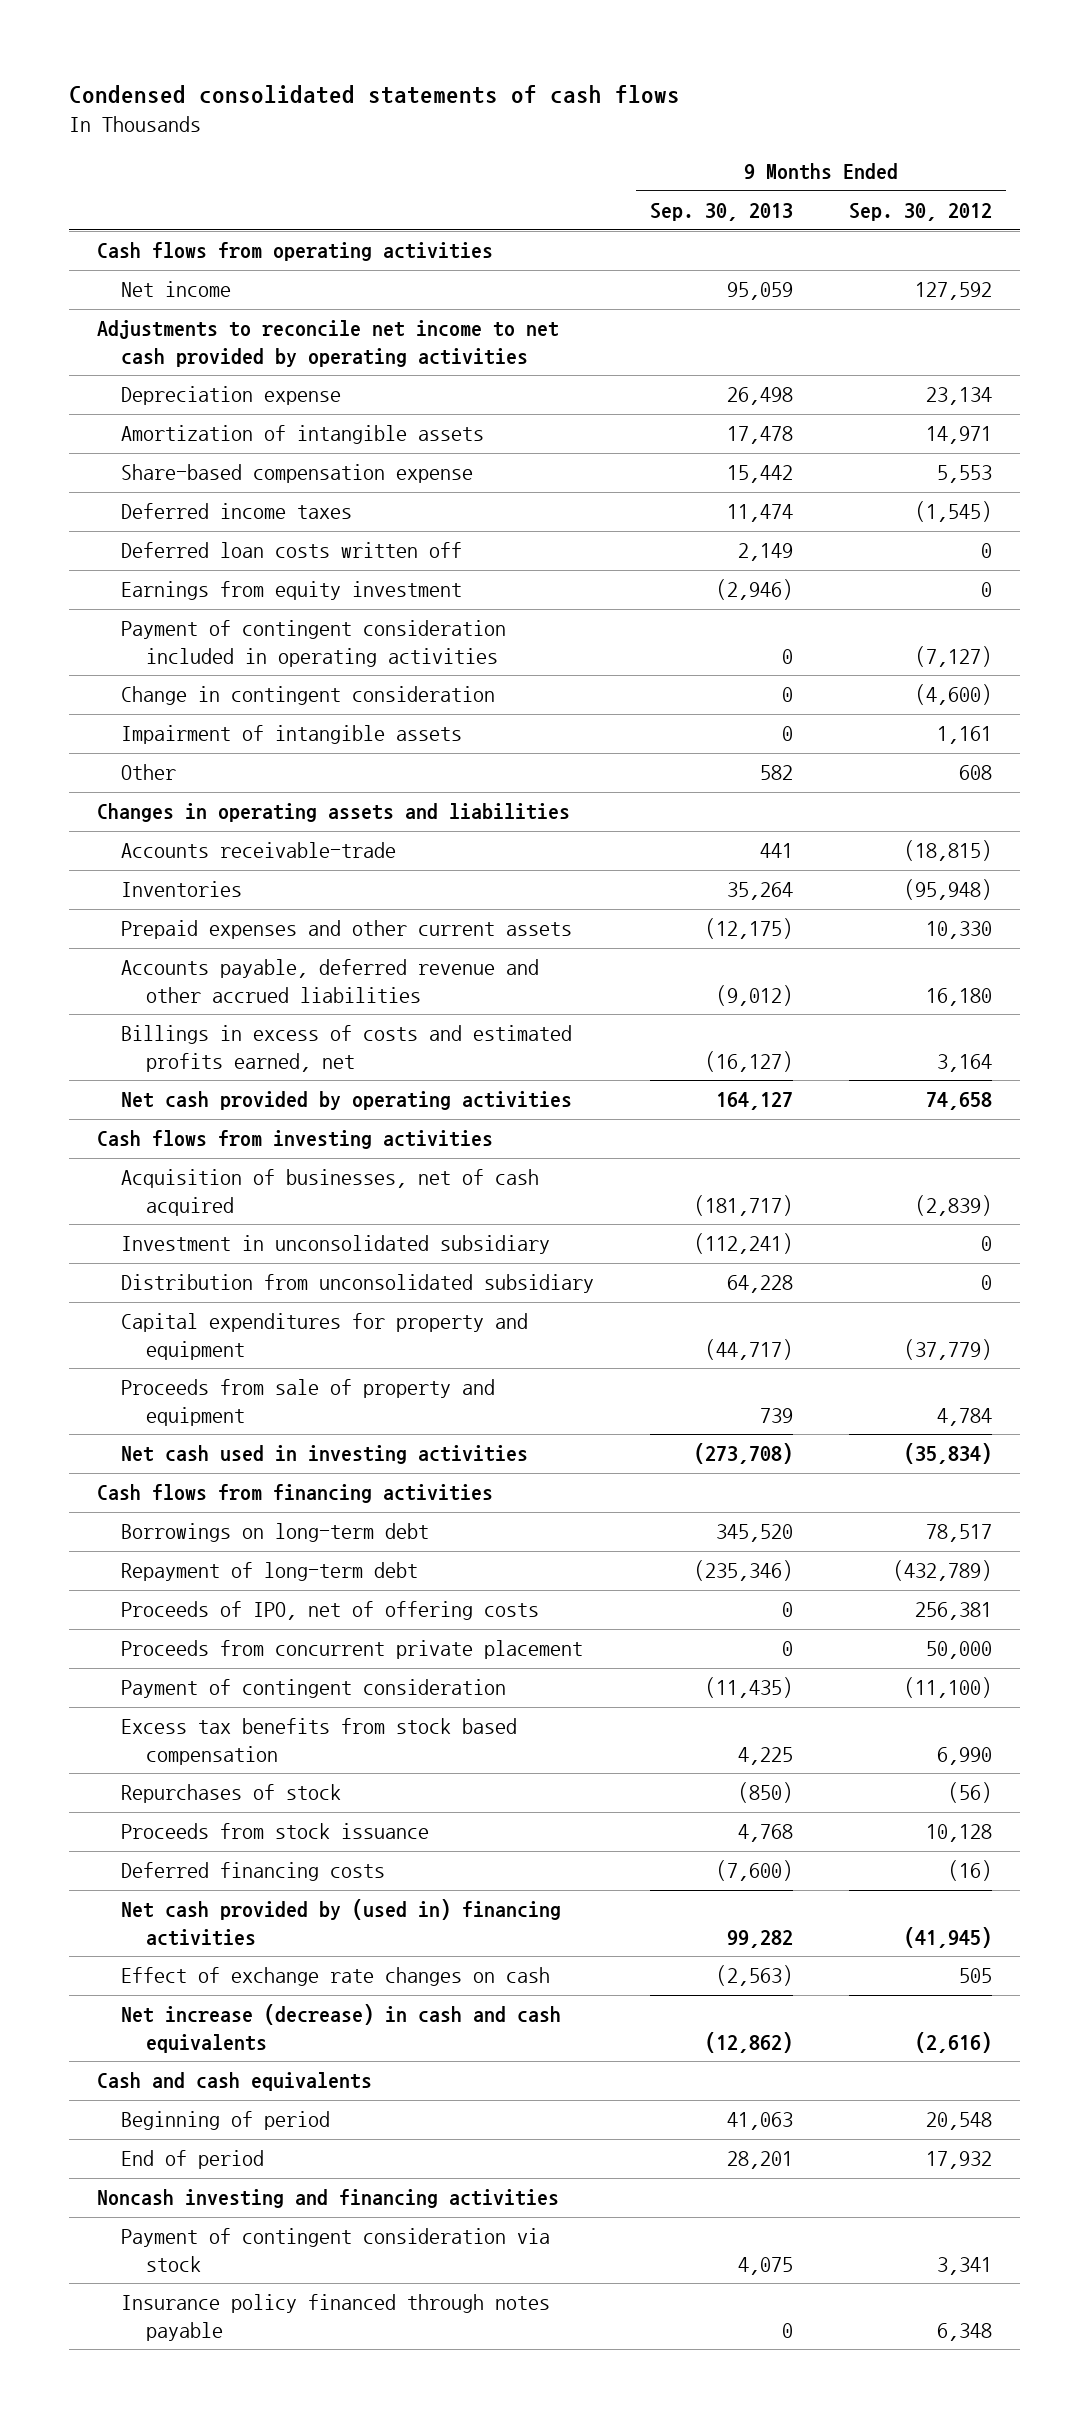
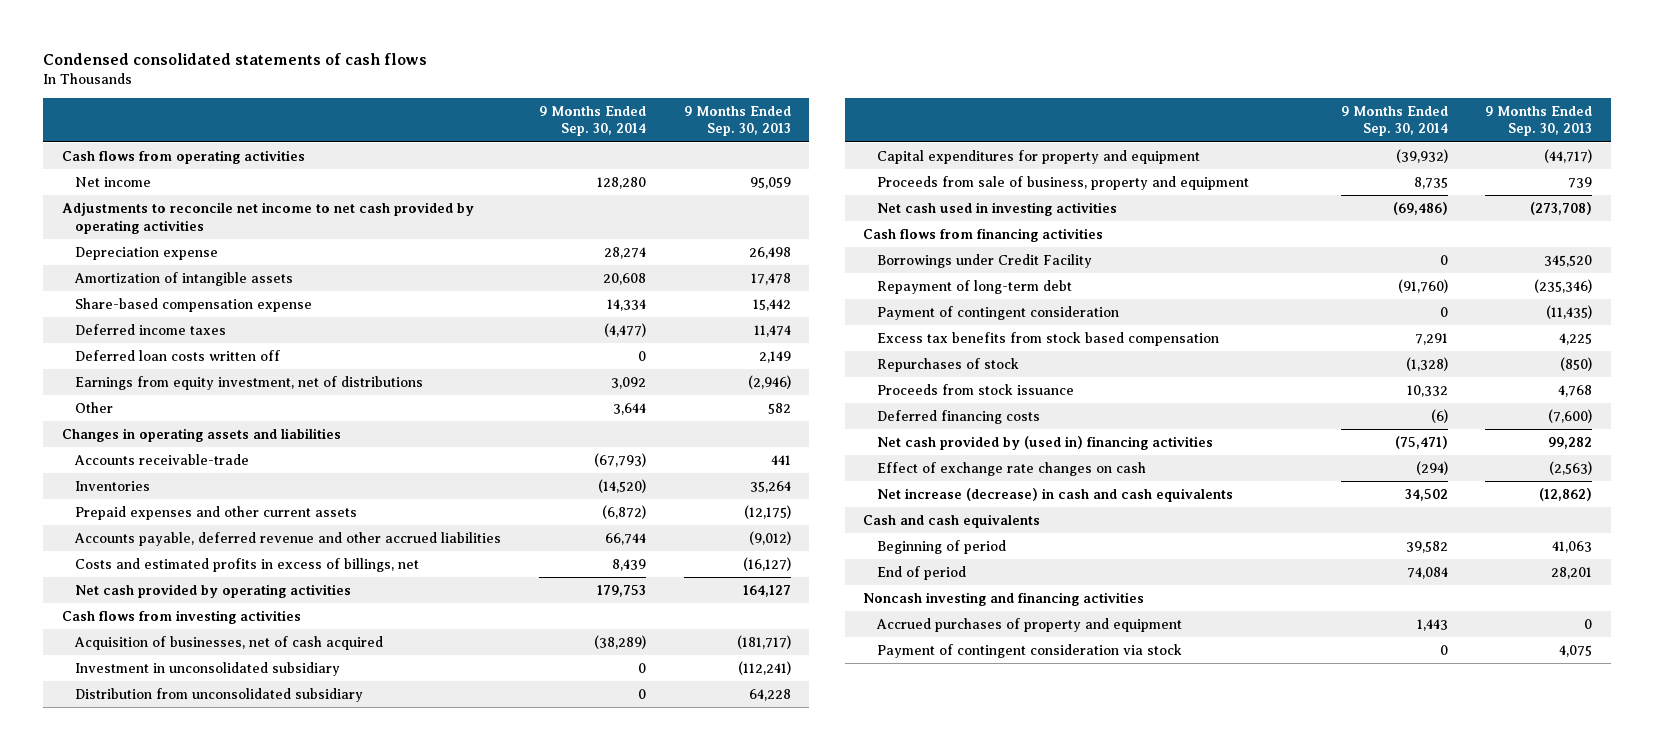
[849,203,993,222] Sep. 30, 2012 -> none
none -> [538,105,646,137] 9 Months Ended Sep. 30, 2014
[121,620,507,667] Payment of contingent consideration included in operating activities -> none
[121,686,496,706] Change in contingent consideration -> none
[121,725,463,745] Impairment of intangible assets -> none
[121,581,463,601] Earnings from equity investment -> [75,376,424,391] Earnings from equity investment, net of distributions
[121,1025,573,1072] Billings in excess of costs and estimated profits earned, net -> [75,558,420,573] Costs and estimated profits in excess of billings, net
[121,1379,496,1426] Proceeds from sale of property and equipment -> [877,176,1250,191] Proceeds from sale of business, property and equipment
[121,1523,430,1543] Borrowings on long-term debt -> [877,254,1093,269] Borrowings under Credit Facility
[121,1601,540,1621] Proceeds of IPO, net of offering costs -> none
[121,1640,584,1660] Proceeds from concurrent private placement -> none
none -> [876,618,1183,633] Accrued purchases of property and equipment
[121,2294,551,2341] Insurance policy financed through notes payable -> none

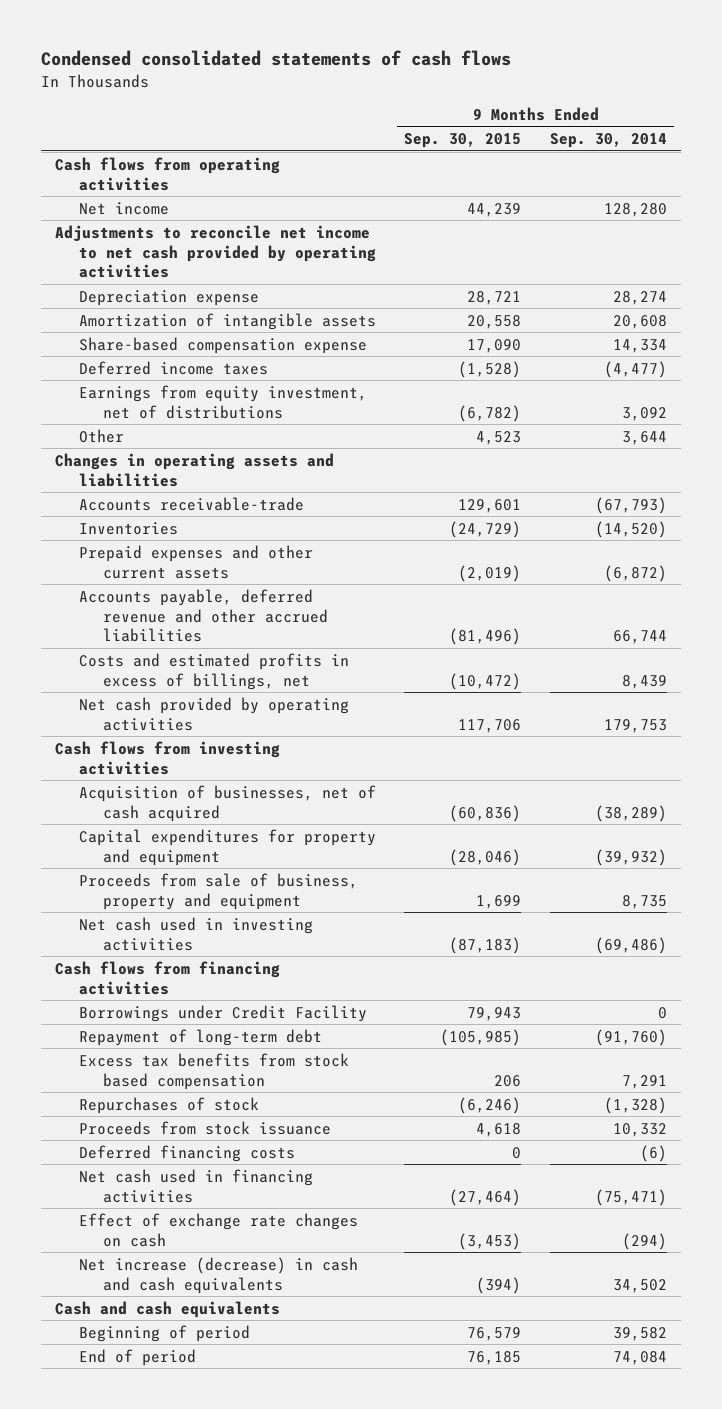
[683,105,791,137] 9 Months Ended Sep. 30, 2013 -> none
none -> [404,132,522,148] Sep. 30, 2015
[75,350,281,362] Deferred loan costs written off -> none
[75,662,341,677] Investment in unconsolidated subsidiary -> none
[75,688,364,703] Distribution from unconsolidated subsidiary -> none
[877,306,1120,321] Payment of contingent consideration -> none
[877,436,1214,451] Net cash provided by (used in) financing activities -> [78,1168,313,1203] Net cash used in financing activities
[863,592,1145,607] Noncash investing and financing activities -> none
[876,618,1183,633] Accrued purchases of property and equipment -> none
[877,644,1183,659] Payment of contingent consideration via stock -> none

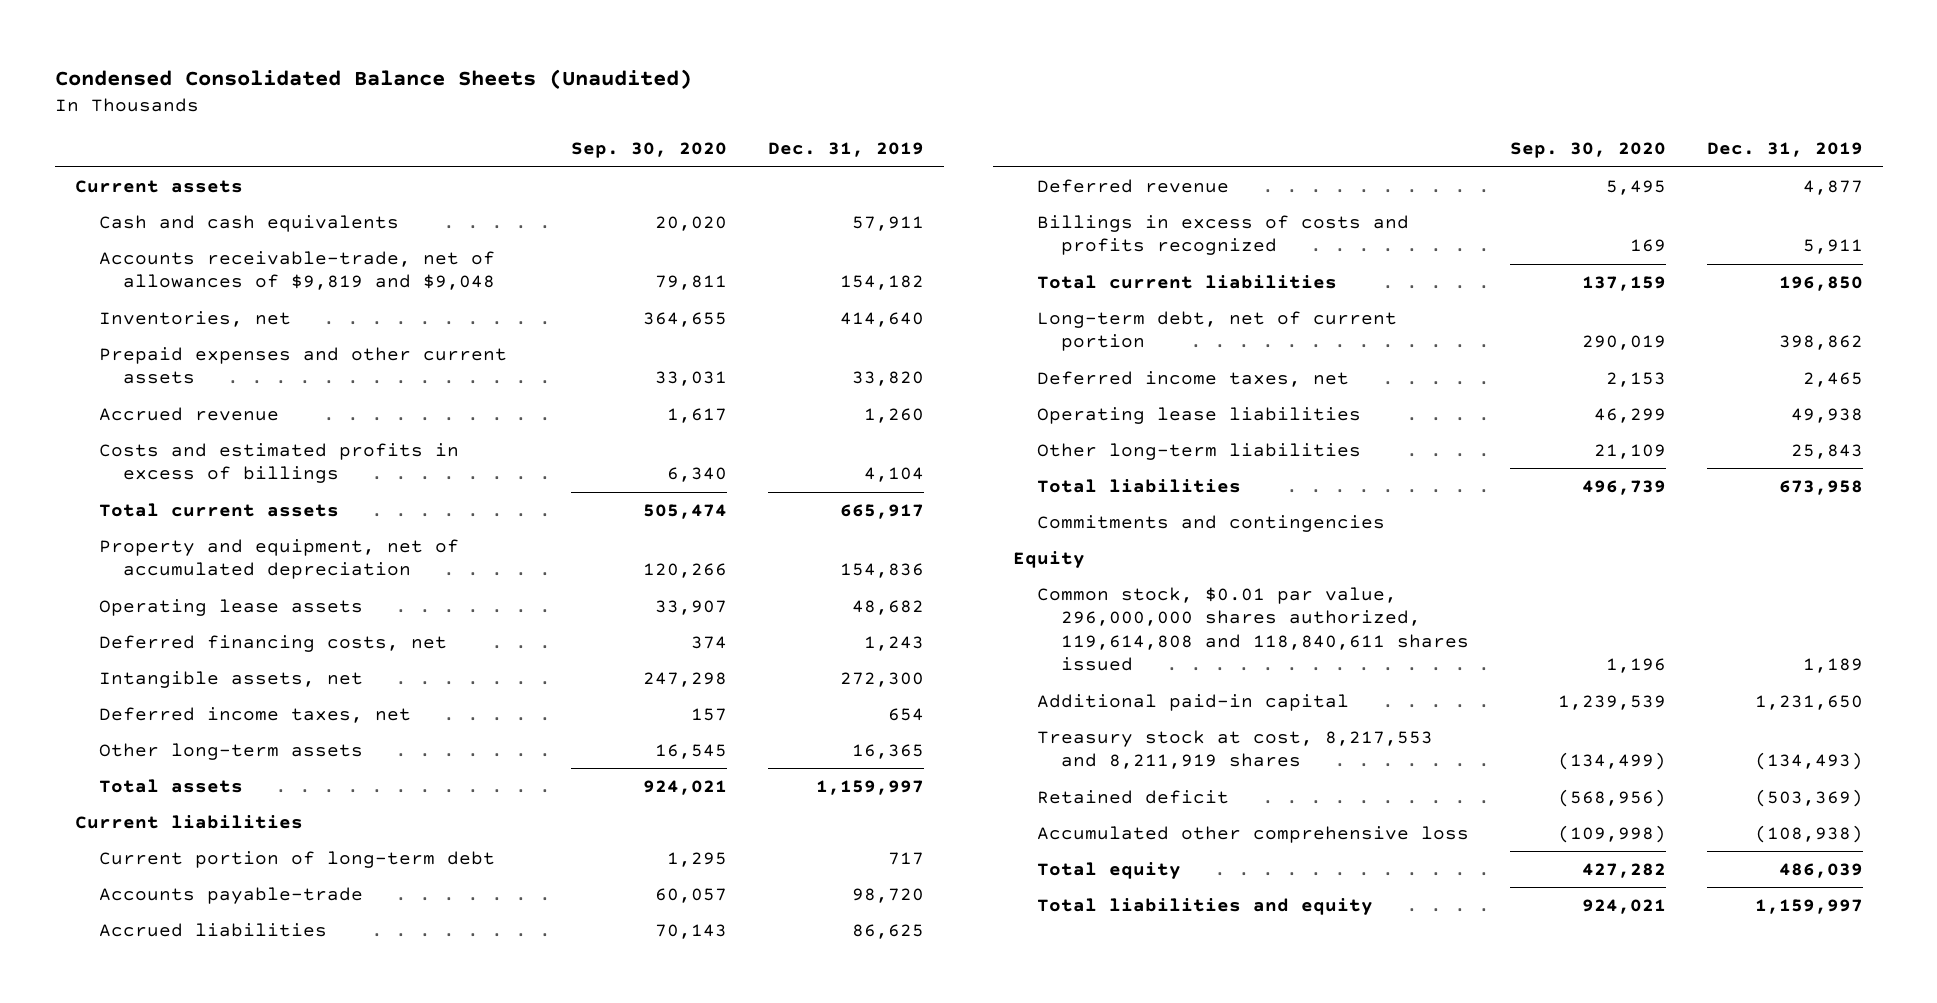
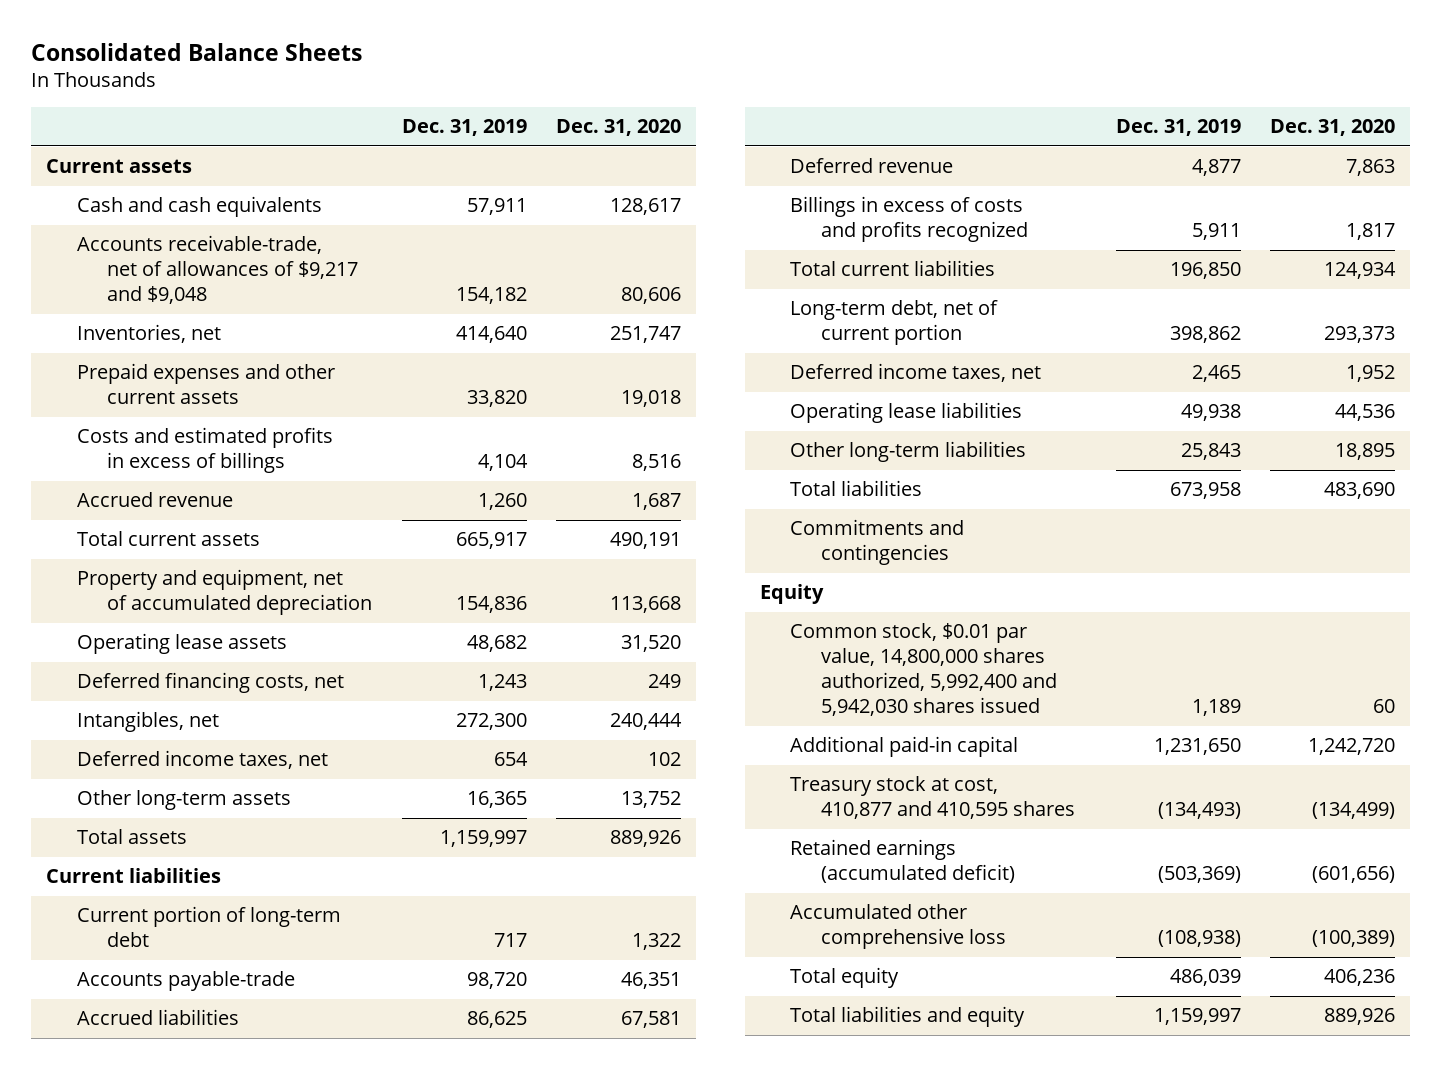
[54,68,692,89] Condensed Consolidated Balance Sheets (Unaudited) -> [30,43,362,62] Consolidated Balance Sheets
[571,142,728,159] Sep. 30, 2020 -> none
none -> [556,119,682,137] Dec. 31, 2020
[98,250,495,291] Accounts receivable-trade, net of allowances of $9,819 and $9,048 -> [76,235,359,305] Accounts receivable-trade, net of allowances of $9,217 and $9,048
[98,406,279,421] Accrued revenue -> [76,492,233,508] Accrued revenue
[98,670,363,688] Intangible assets, net -> [76,711,219,733] Intangibles, net
[1037,586,1470,672] Common stock, $0.01 par value, 296,000,000 shares authorized, 119,614,808 and 118,840,611 shares issued -> [790,623,1058,717] Common stock, $0.01 par value, 14,800,000 shares authorized, 5,992,400 and 5,942,030 shares issued
[1037,729,1434,770] Treasury stock at cost, 8,217,553 and 8,211,919 shares -> [790,776,1076,820] Treasury stock at cost, 410,877 and 410,595 shares
[1037,789,1230,804] Retained deficit -> [790,839,1016,884] Retained earnings (accumulated deficit)

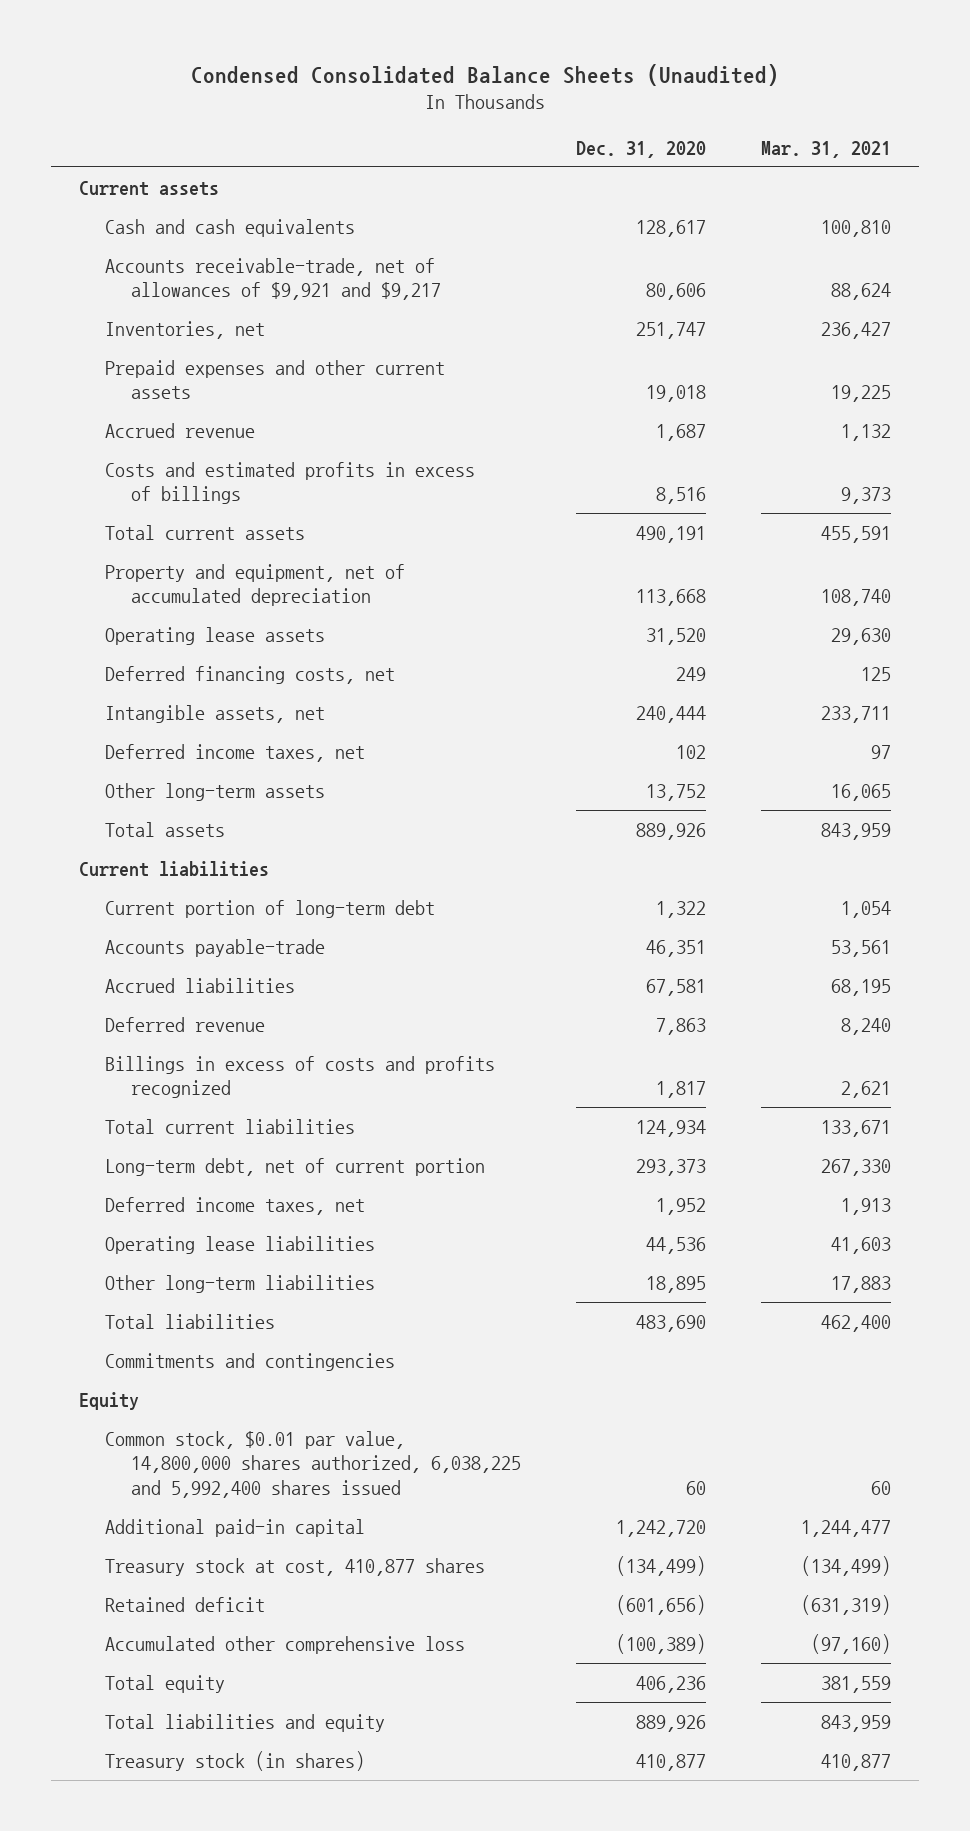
[30,43,362,62] Consolidated Balance Sheets -> [190,63,779,86] Condensed Consolidated Balance Sheets (Unaudited)
[401,119,527,137] Dec. 31, 2019 -> none
none -> [761,140,892,158] Mar. 31, 2021
[76,235,359,305] Accounts receivable-trade, net of allowances of $9,217 and $9,048 -> [104,257,441,301] Accounts receivable-trade, net of allowances of $9,921 and $9,217
[76,427,333,474] Costs and estimated profits in excess of billings -> [104,461,475,505] Costs and estimated profits in excess of billings
[76,711,219,733] Intangibles, net -> [104,704,325,723] Intangible assets, net
[790,623,1058,717] Common stock, $0.01 par value, 14,800,000 shares authorized, 5,992,400 and 5,942,030 shares issued -> [104,1430,521,1498] Common stock, $0.01 par value, 14,800,000 shares authorized, 6,038,225 and 5,992,400 shares issued
[790,776,1076,820] Treasury stock at cost, 410,877 and 410,595 shares -> [104,1557,485,1576] Treasury stock at cost, 410,877 shares
[790,839,1016,884] Retained earnings (accumulated deficit) -> [104,1596,265,1612] Retained deficit
none -> [104,1750,365,1771] Treasury stock (in shares)

